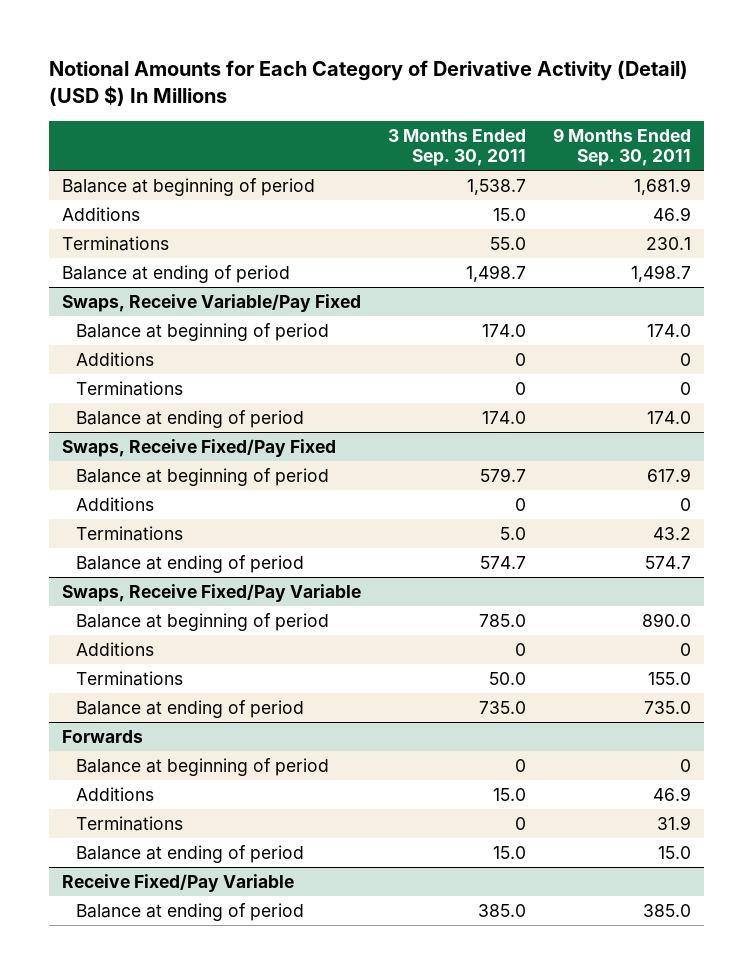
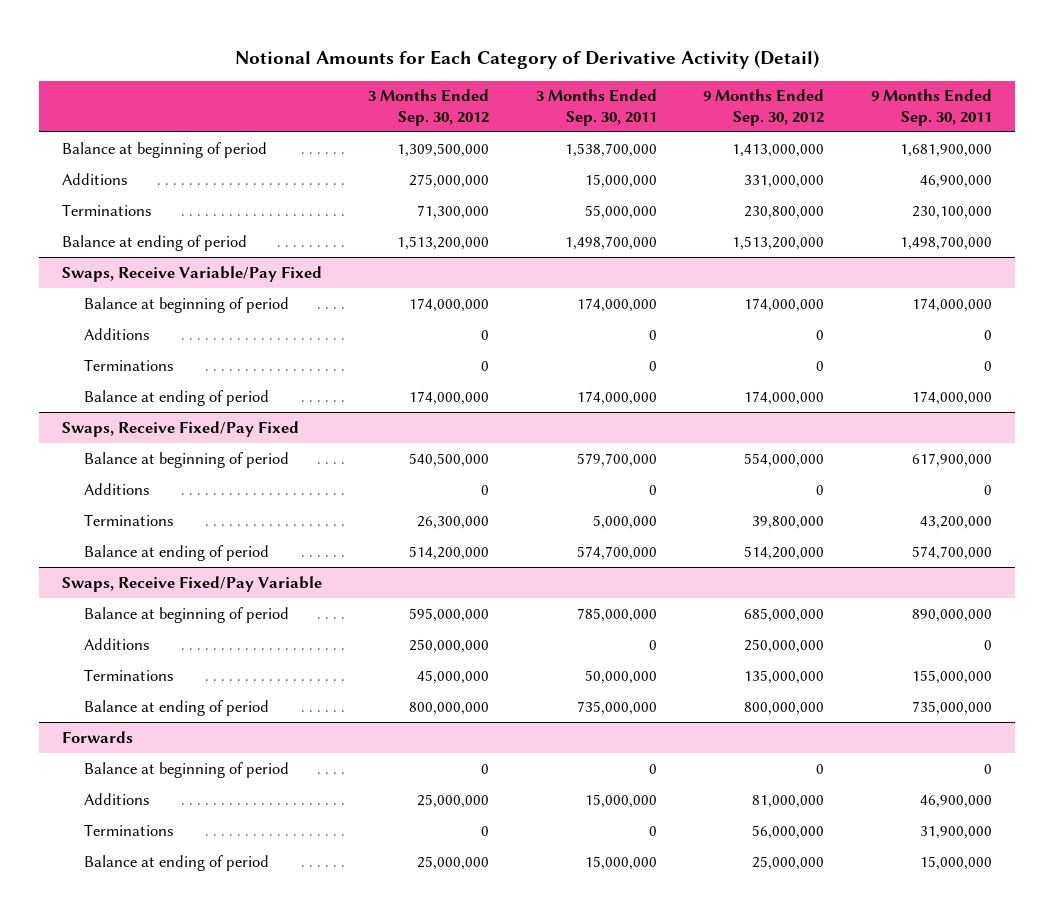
[48,60,688,107] Notional Amounts for Each Category of Derivative Activity (Detail) (USD $) In Millions -> [234,50,819,70] Notional Amounts for Each Category of Derivative Activity (Detail)
none -> [368,89,490,126] 3 Months Ended Sep. 30, 2012
none -> [703,89,825,126] 9 Months Ended Sep. 30, 2012
[466,178,526,195] 1,538.7 -> [564,142,657,157] 1,538,700,000
[633,177,691,195] 1,681.9 -> [899,143,992,157] 1,681,900,000
[492,207,526,221] 15.0 -> [584,173,657,188] 15,000,000
[652,206,691,221] 46.9 -> [919,174,992,188] 46,900,000
[489,236,526,250] 55.0 -> [584,204,657,219] 55,000,000
[645,236,691,250] 230.1 -> [911,205,992,219] 230,100,000
[465,264,526,282] 1,498.7 -> [564,235,657,250] 1,498,700,000
[630,264,691,282] 1,498.7 -> [899,235,992,250] 1,498,700,000
[481,323,526,337] 174.0 -> [576,297,657,312] 174,000,000
[646,323,691,337] 174.0 -> [911,297,992,312] 174,000,000
[481,410,526,424] 174.0 -> [576,390,657,405] 174,000,000
[646,410,691,424] 174.0 -> [911,390,992,405] 174,000,000
[479,467,526,482] 579.7 -> [576,452,657,467] 579,700,000
[646,467,691,482] 617.9 -> [911,452,992,467] 617,900,000
[499,526,526,540] 5.0 -> [592,514,657,529] 5,000,000
[652,526,691,540] 43.2 -> [919,515,992,529] 43,200,000
[479,555,526,569] 574.7 -> [576,545,657,560] 574,700,000
[644,555,691,569] 574.7 -> [911,545,992,560] 574,700,000
[478,613,526,627] 785.0 -> [576,607,657,622] 785,000,000
[641,612,691,627] 890.0 -> [911,608,992,622] 890,000,000
[488,671,526,685] 50.0 -> [584,669,657,684] 50,000,000
[647,671,691,685] 155.0 -> [911,669,992,684] 155,000,000
[478,700,526,714] 735.0 -> [576,700,657,715] 735,000,000
[643,700,691,714] 735.0 -> [911,700,992,715] 735,000,000
[62,873,295,892] Receive Fixed/Pay Variable -> none
[76,902,305,921] Balance at ending of period -> none
[492,787,526,801] 15.0 -> [584,793,657,808] 15,000,000
[652,786,691,801] 46.9 -> [919,794,992,808] 46,900,000
[656,815,691,830] 31.9 -> [919,825,992,839] 31,900,000
[492,845,526,859] 15.0 -> [584,855,657,870] 15,000,000
[657,845,691,859] 15.0 -> [919,855,992,870] 15,000,000

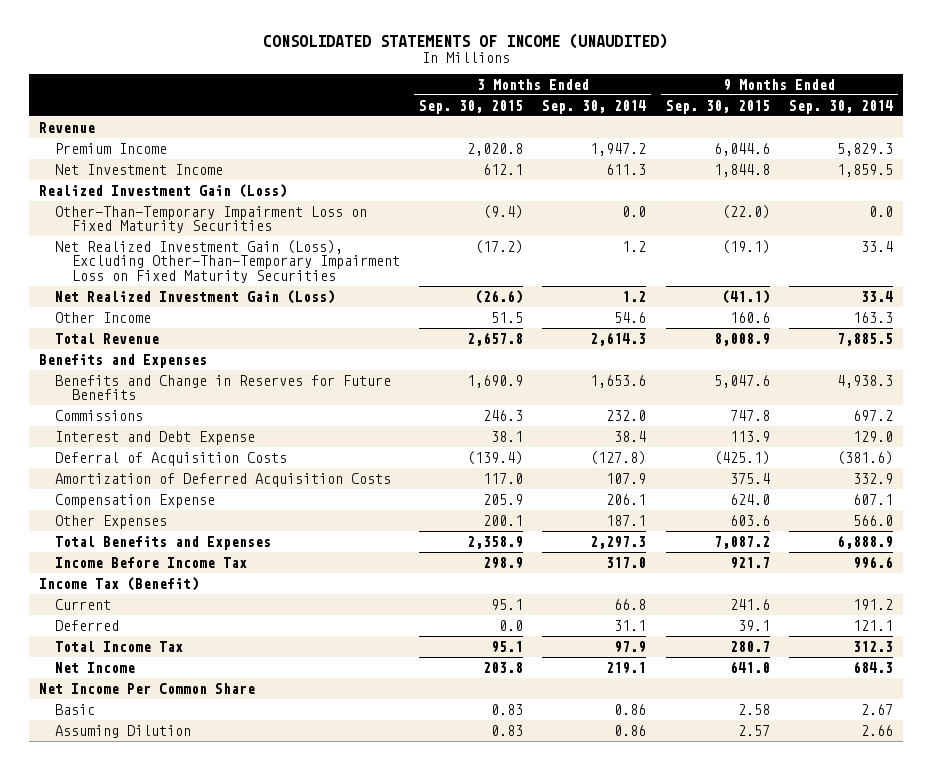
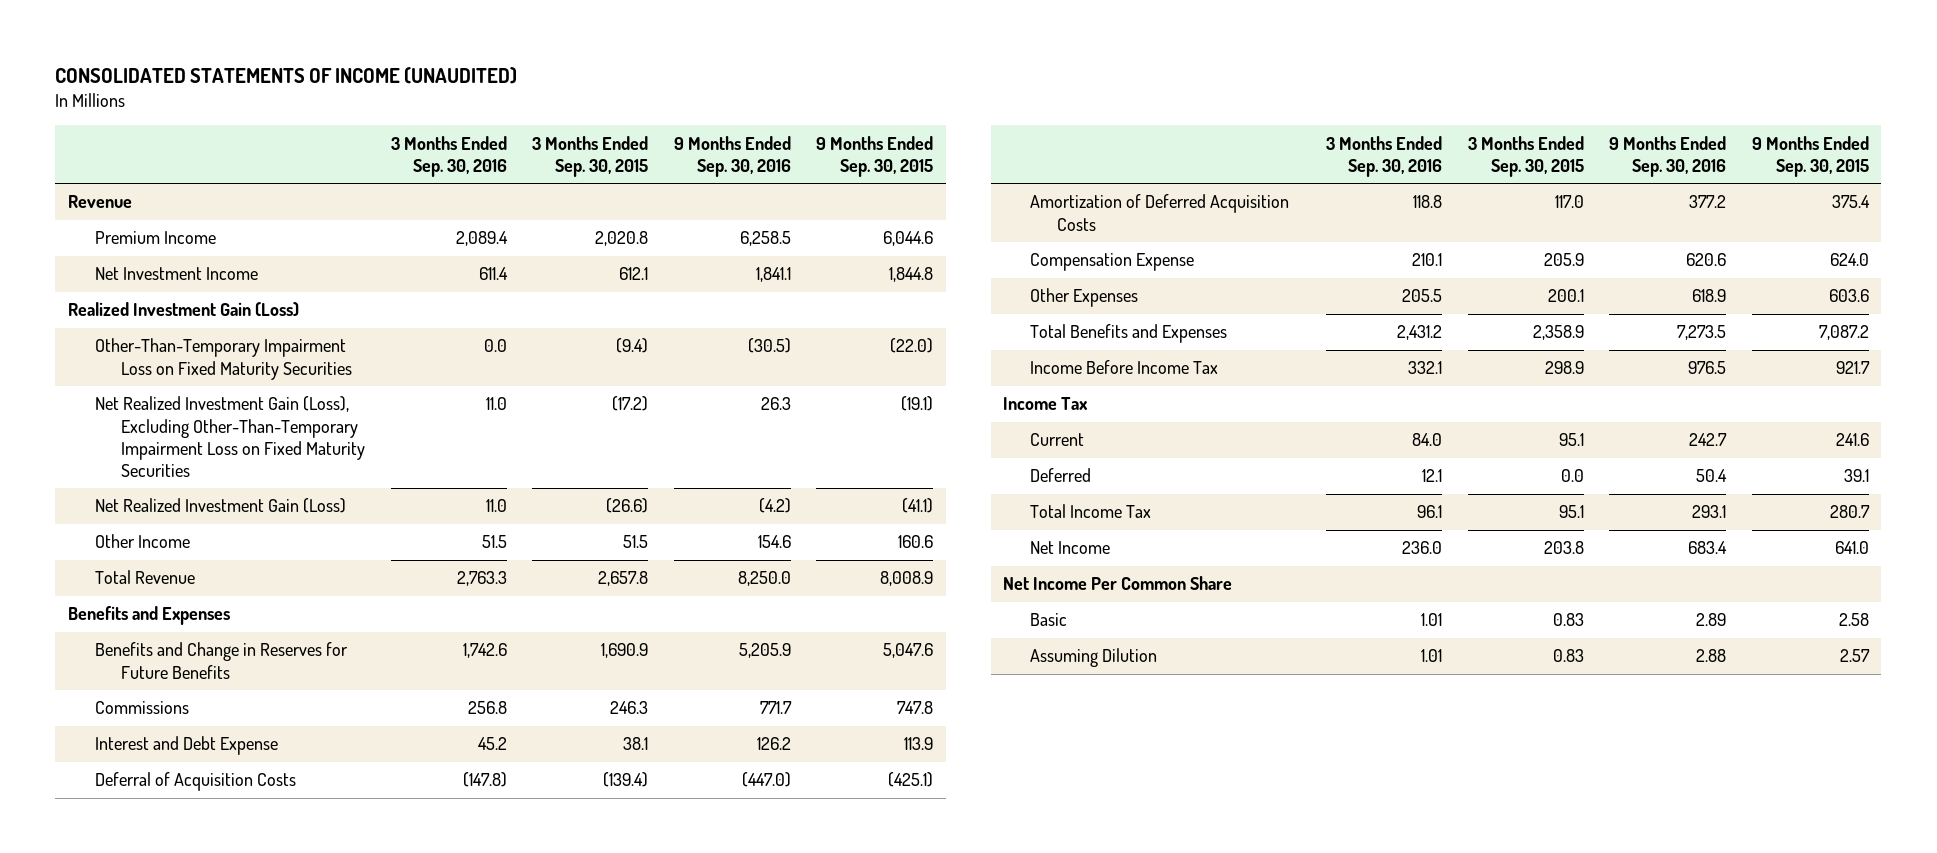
[542,99,647,114] Sep. 30, 2014 -> none
[789,99,894,114] Sep. 30, 2014 -> none
none -> [390,135,507,177] 3 Months Ended Sep. 30, 2016
none -> [673,135,791,177] 9 Months Ended Sep. 30, 2016
[38,576,199,591] Income Tax (Benefit) -> [1003,397,1089,411] Income Tax

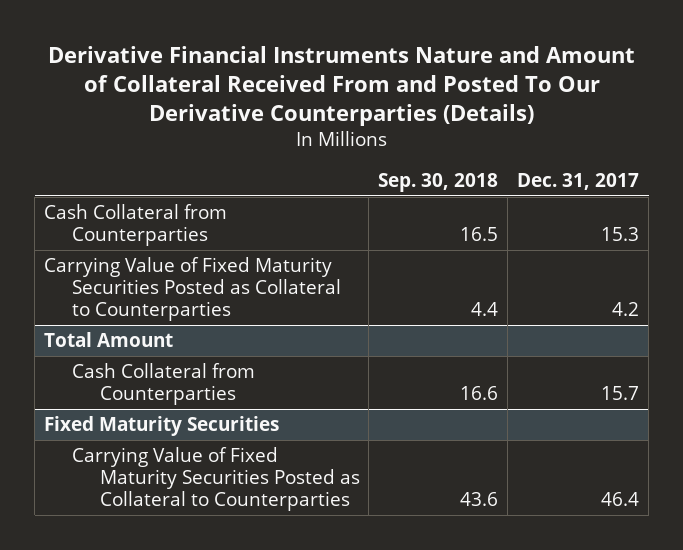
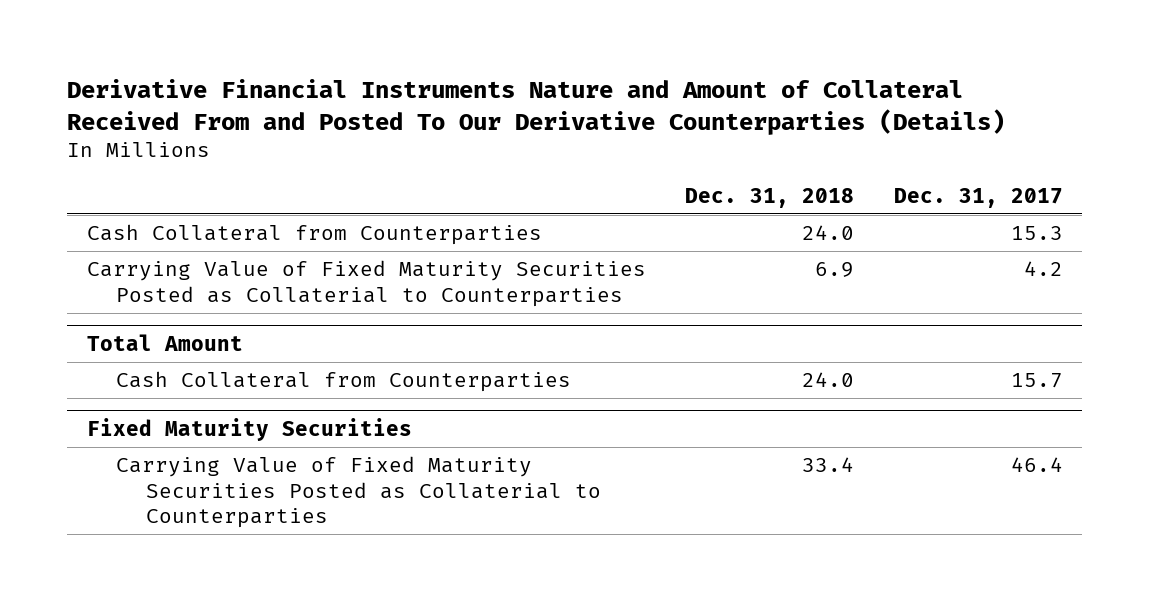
[378,172,499,192] Sep. 30, 2018 -> none
none -> [685,187,855,208] Dec. 31, 2018
[43,257,341,322] Carrying Value of Fixed Maturity Securities Posted as Collateral to Counterparties -> [86,260,646,307] Carrying Value of Fixed Maturity Securities Posted as Collaterial to Counterparties
[71,447,360,512] Carrying Value of Fixed Maturity Securities Posted as Collateral to Counterparties -> [116,456,602,529] Carrying Value of Fixed Maturity Securities Posted as Collaterial to Counterparties

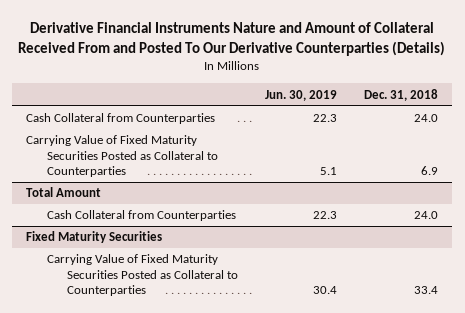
[893,187,1063,208] Dec. 31, 2017 -> none
none -> [265,89,338,101] Jun. 30, 2019
[86,260,646,307] Carrying Value of Fixed Maturity Securities Posted as Collaterial to Counterparties -> [26,135,218,177] Carrying Value of Fixed Maturity Securities Posted as Collateral to Counterparties
[116,456,602,529] Carrying Value of Fixed Maturity Securities Posted as Collaterial to Counterparties -> [46,254,239,296] Carrying Value of Fixed Maturity Securities Posted as Collateral to Counterparties

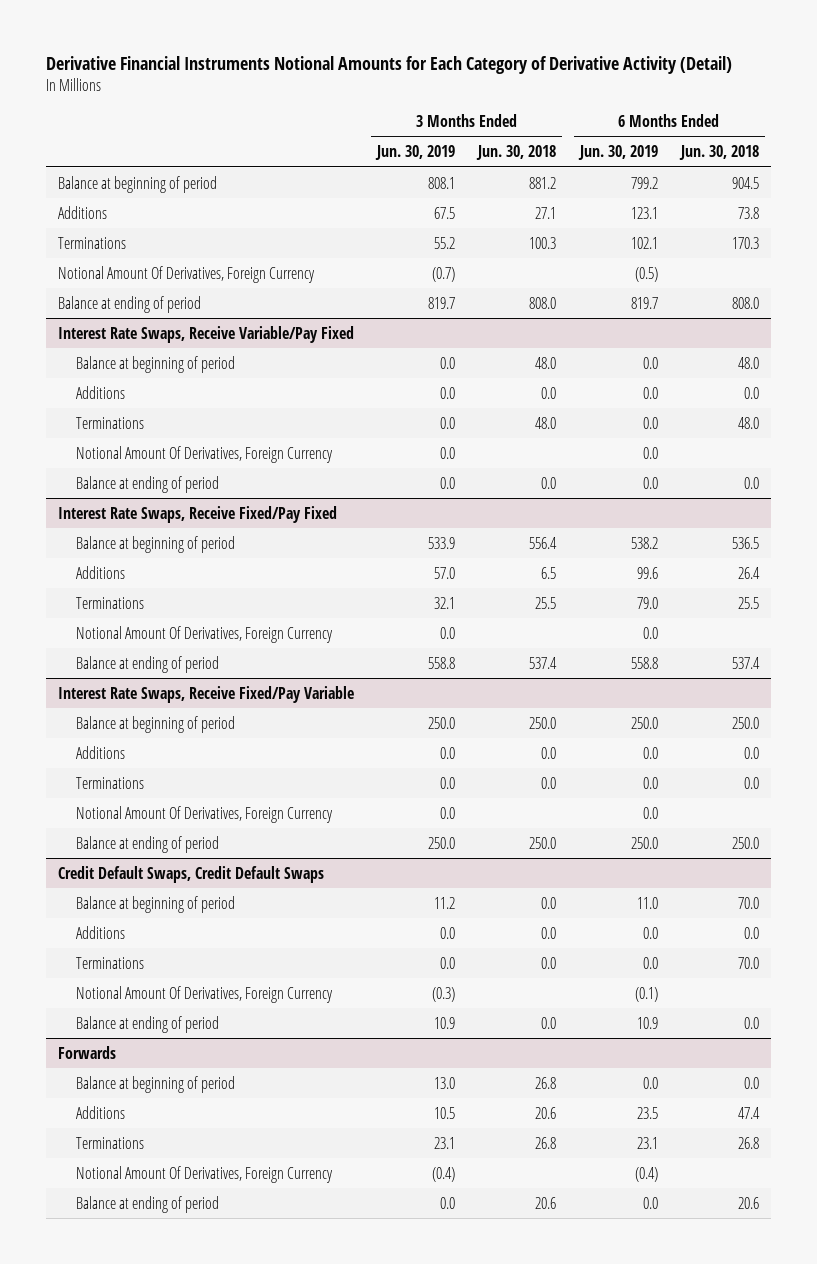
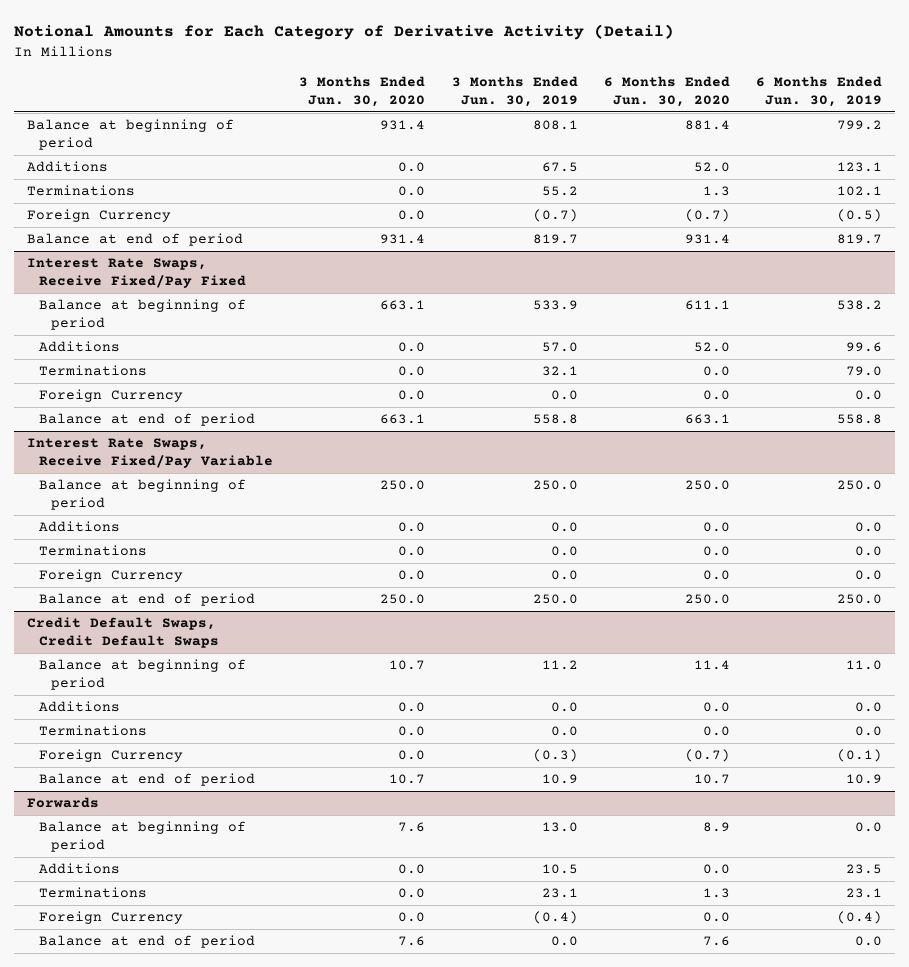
[46,55,733,74] Derivative Financial Instruments Notional Amounts for Each Category of Derivative Activity (Detail) -> [14,24,675,41] Notional Amounts for Each Category of Derivative Activity (Detail)
[476,144,557,160] Jun. 30, 2018 -> none
[678,144,759,160] Jun. 30, 2018 -> none
none -> [299,75,426,107] 3 Months Ended Jun. 30, 2020
none -> [603,75,730,107] 6 Months Ended Jun. 30, 2020
[57,325,354,343] Interest Rate Swaps, Receive Variable/Pay Fixed -> none
[75,355,235,373] Balance at beginning of period -> none
[75,385,125,399] Additions -> none
[75,416,144,429] Terminations -> none
[75,445,333,463] Notional Amount Of Derivatives, Foreign Currency -> none
[75,475,219,493] Balance at ending of period -> none
[57,265,315,283] Notional Amount Of Derivatives, Foreign Currency -> [27,208,172,222] Foreign Currency
[57,295,201,313] Balance at ending of period -> [27,232,244,246] Balance at end of period
[75,625,333,643] Notional Amount Of Derivatives, Foreign Currency -> [39,388,184,402] Foreign Currency
[75,655,219,673] Balance at ending of period -> [39,412,256,426] Balance at end of period
[75,805,333,823] Notional Amount Of Derivatives, Foreign Currency -> [39,568,184,582] Foreign Currency
[75,835,219,853] Balance at ending of period -> [39,592,256,606] Balance at end of period
[75,985,333,1003] Notional Amount Of Derivatives, Foreign Currency -> [39,748,184,762] Foreign Currency
[75,1015,219,1033] Balance at ending of period -> [39,772,256,786] Balance at end of period
[75,1165,333,1183] Notional Amount Of Derivatives, Foreign Currency -> [39,910,184,924] Foreign Currency
[75,1195,219,1213] Balance at ending of period -> [39,934,256,948] Balance at end of period

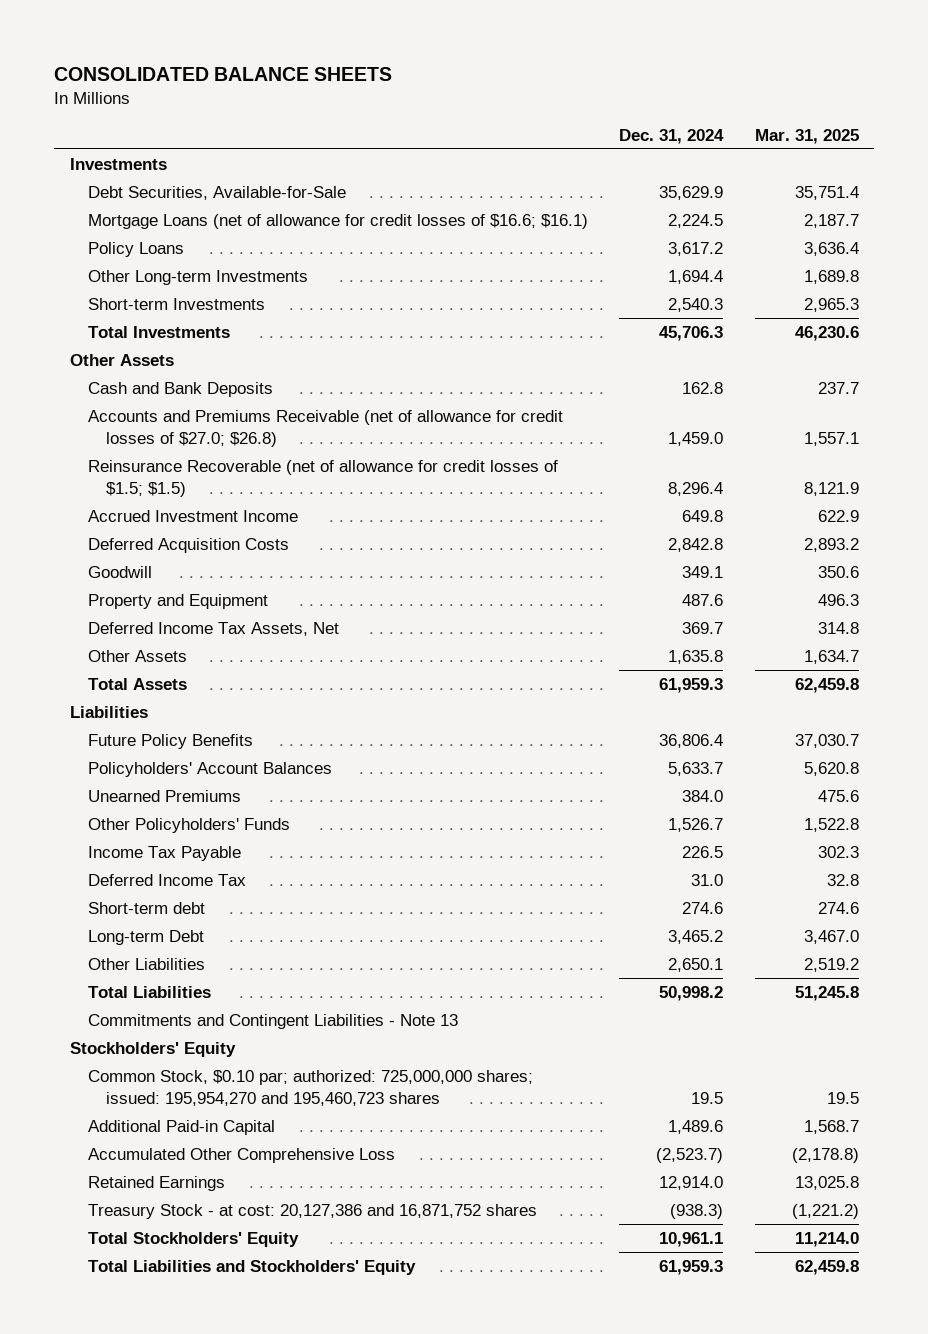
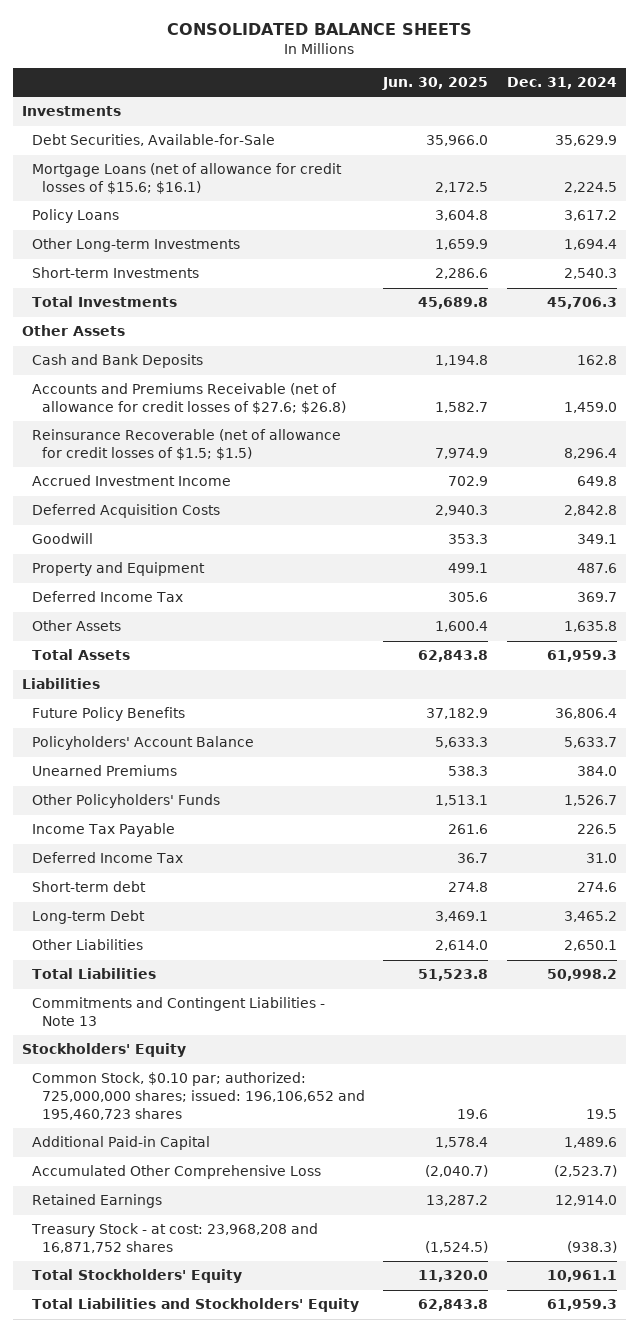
[754,128,859,144] Mar. 31, 2025 -> none
none -> [382,77,489,91] Jun. 30, 2025
[88,213,589,229] Mortgage Loans (net of allowance for credit losses of $16.6; $16.1) -> [32,163,343,195] Mortgage Loans (net of allowance for credit losses of $15.6; $16.1)
[88,409,564,447] Accounts and Premiums Receivable (net of allowance for credit losses of $27.0; $26.8) -> [32,383,346,415] Accounts and Premiums Receivable (net of allowance for credit losses of $27.6; $26.8)
[88,621,340,636] Deferred Income Tax Assets, Net -> [32,591,184,603] Deferred Income Tax
[88,761,333,777] Policyholders' Account Balances -> [32,736,255,751] Policyholders' Account Balance
[88,1069,534,1106] Common Stock, $0.10 par; authorized: 725,000,000 shares; issued: 195,954,270 and 195,460,723 shares -> [32,1072,365,1120] Common Stock, $0.10 par; authorized: 725,000,000 shares; issued: 196,106,652 and 195,460,723 shares
[88,1203,538,1219] Treasury Stock - at cost: 20,127,386 and 16,871,752 shares -> [31,1223,319,1254] Treasury Stock - at cost: 23,968,208 and 16,871,752 shares

